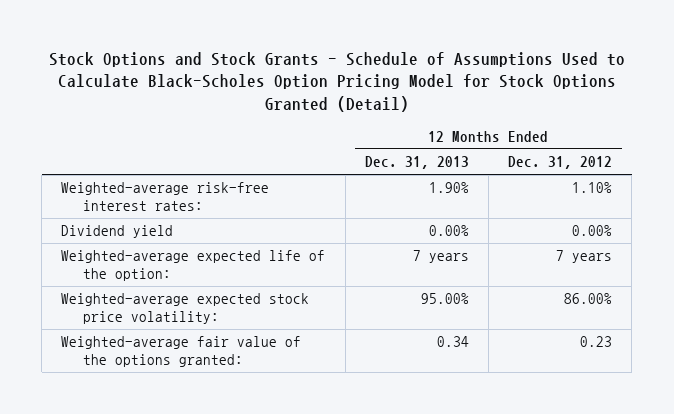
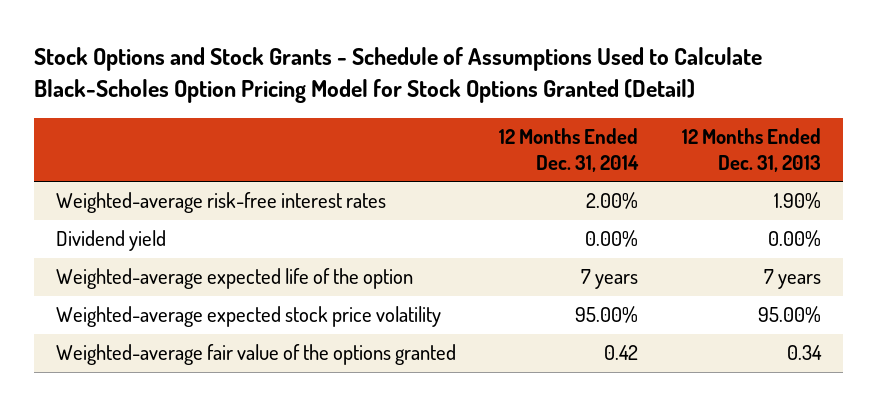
[508,156,613,170] Dec. 31, 2012 -> none
none -> [499,128,640,172] 12 Months Ended Dec. 31, 2014
[61,182,270,211] Weighted-average risk-free interest rates: -> [55,192,386,214] Weighted-average risk-free interest rates
[61,250,326,281] Weighted-average expected life of the option: -> [55,268,413,290] Weighted-average expected life of the option
[61,293,310,324] Weighted-average expected stock price volatility: -> [55,306,441,328] Weighted-average expected stock price volatility
[61,336,302,367] Weighted-average fair value of the options granted: -> [55,344,456,366] Weighted-average fair value of the options granted

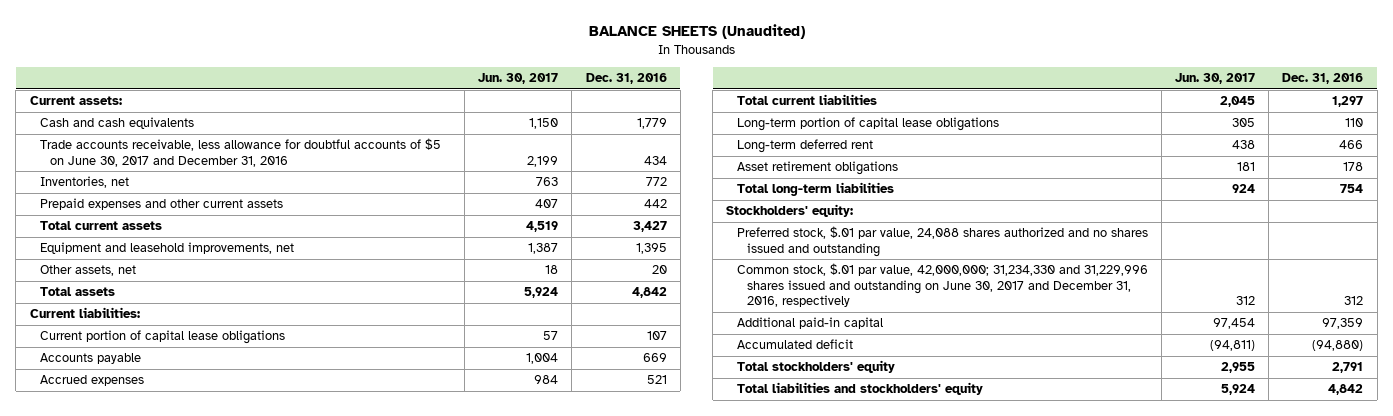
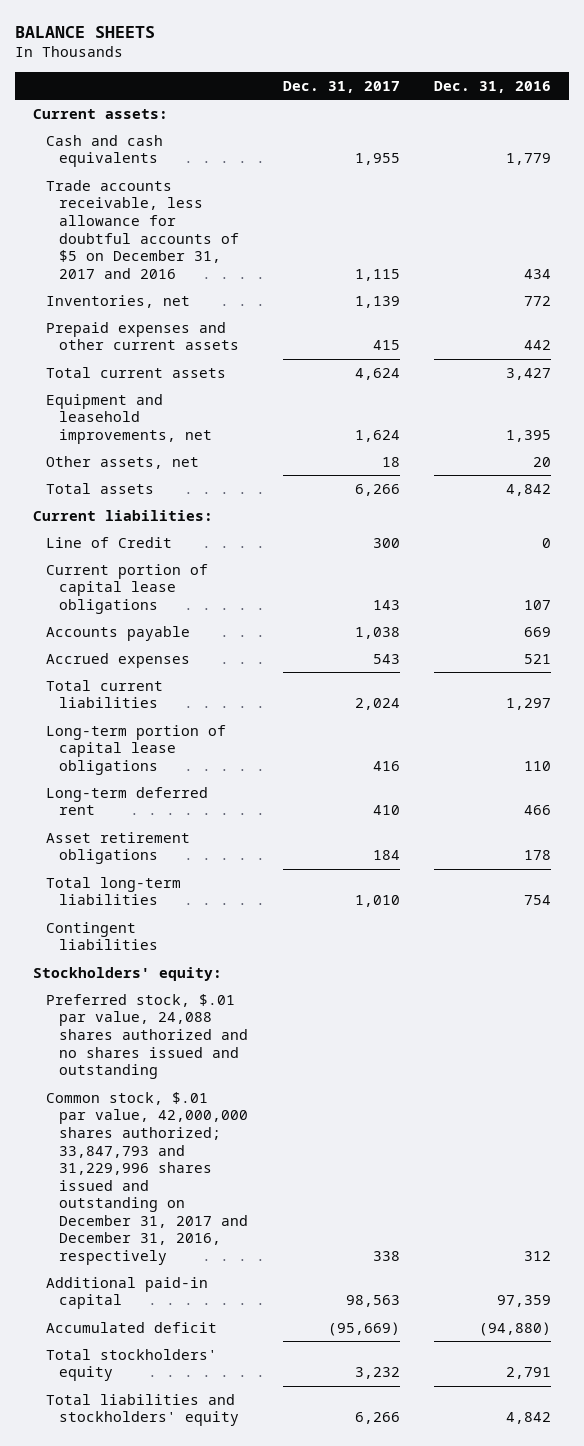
[588,24,805,40] BALANCE SHEETS (Unaudited) -> [15,25,156,38] BALANCE SHEETS
[478,73,559,85] Jun. 30, 2017 -> none
none -> [282,80,400,93] Dec. 31, 2017
[39,138,441,167] Trade accounts receivable, less allowance for doubtful accounts of $5 on June 30, 2017 and December 31, 2016 -> [45,179,239,279] Trade accounts receivable, less allowance for doubtful accounts of $5 on December 31, 2017 and 2016
none -> [45,536,172,548] Line of Credit
none -> [45,921,158,951] Contingent liabilities
[736,263,1148,308] Common stock, $.01 par value, 42,000,000; 31,234,330 and 31,229,996 shares issued and outstanding on June 30, 2017 and December 31, 2016, respectively -> [45,1091,248,1265] Common stock, $.01 par value, 42,000,000 shares authorized; 33,847,793 and 31,229,996 shares issued and outstanding on December 31, 2017 and December 31, 2016, respectively

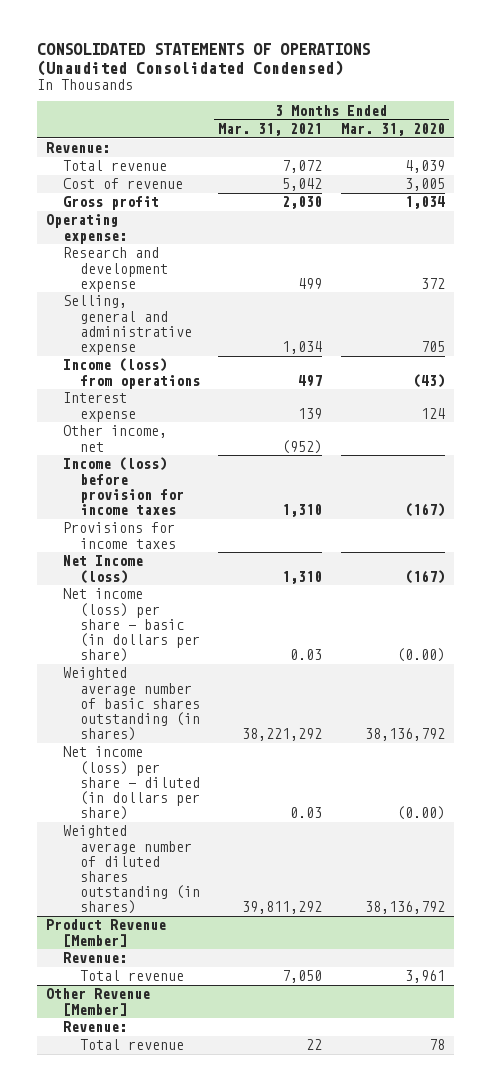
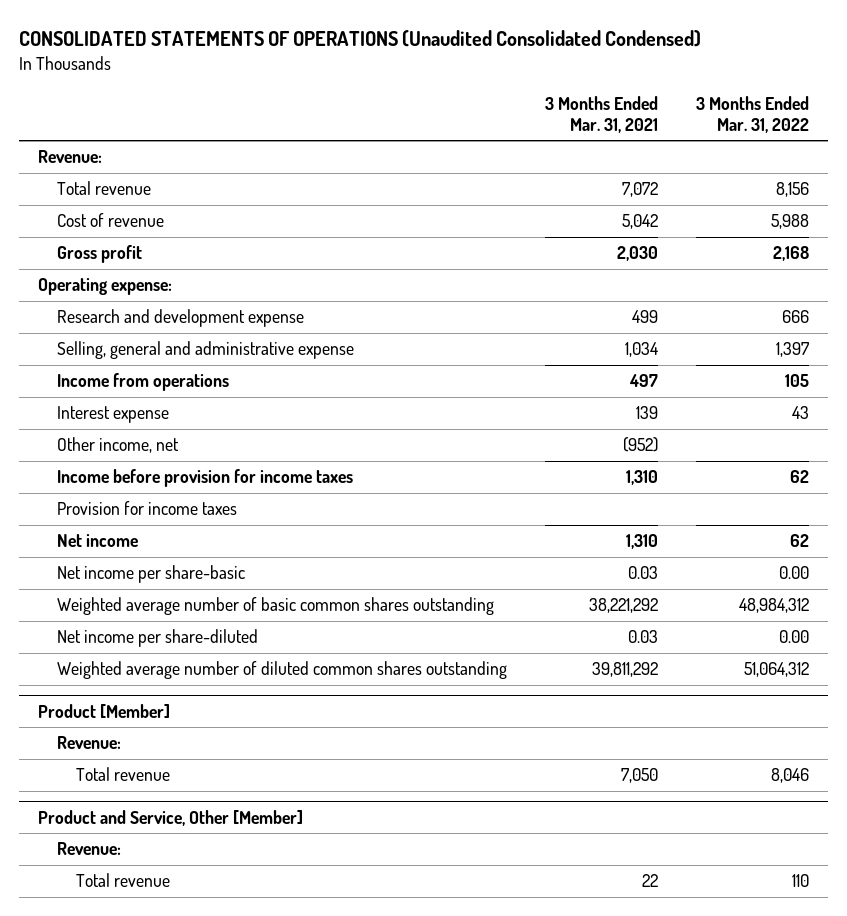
[340,122,445,136] Mar. 31, 2020 -> none
none -> [696,95,810,133] 3 Months Ended Mar. 31, 2022
[63,358,200,389] Income (loss) from operations -> [57,373,230,392] Income from operations
[63,457,184,515] Income (loss) before provision for income taxes -> [57,469,354,488] Income before provision for income taxes
[63,522,176,549] Provisions for income taxes -> [57,501,238,516] Provision for income taxes
[63,555,144,584] Net Income (loss) -> [57,534,139,548] Net income
[63,588,200,663] Net income (loss) per share - basic (in dollars per share) -> [57,565,246,584] Net income per share-basic
[63,667,200,742] Weighted average number of basic shares outstanding (in shares) -> [57,597,495,616] Weighted average number of basic common shares outstanding
[63,746,200,821] Net income (loss) per share - diluted (in dollars per share) -> [57,629,259,648] Net income per share-diluted
[63,825,200,915] Weighted average number of diluted shares outstanding (in shares) -> [57,661,508,680] Weighted average number of diluted common shares outstanding
[46,919,167,947] Product Revenue [Member] -> [38,703,171,718] Product [Member]
[46,988,151,1016] Other Revenue [Member] -> [38,809,304,826] Product and Service, Other [Member]

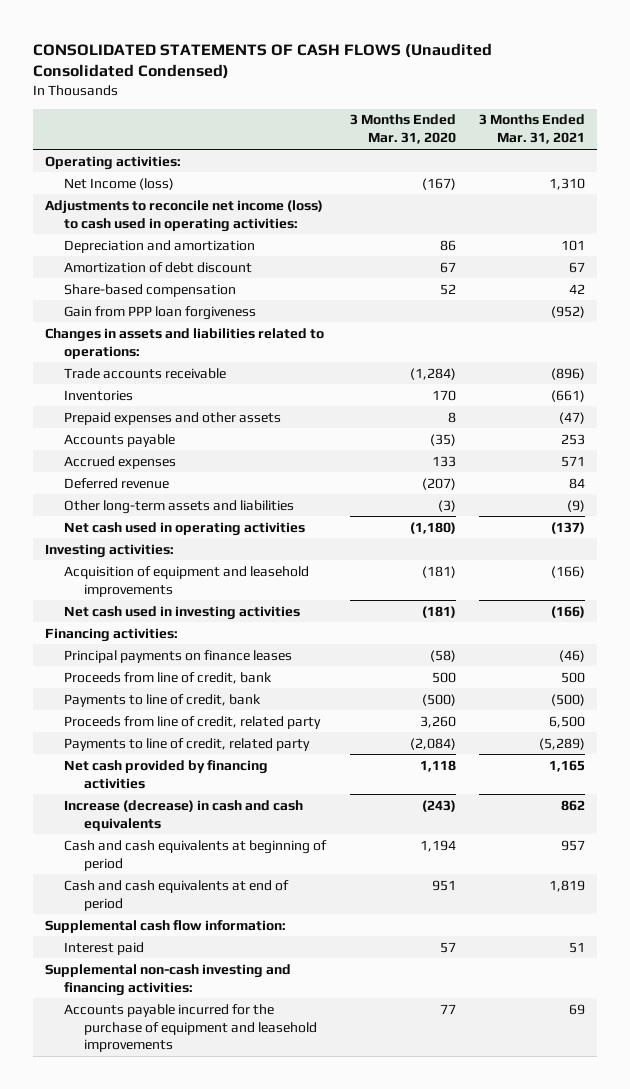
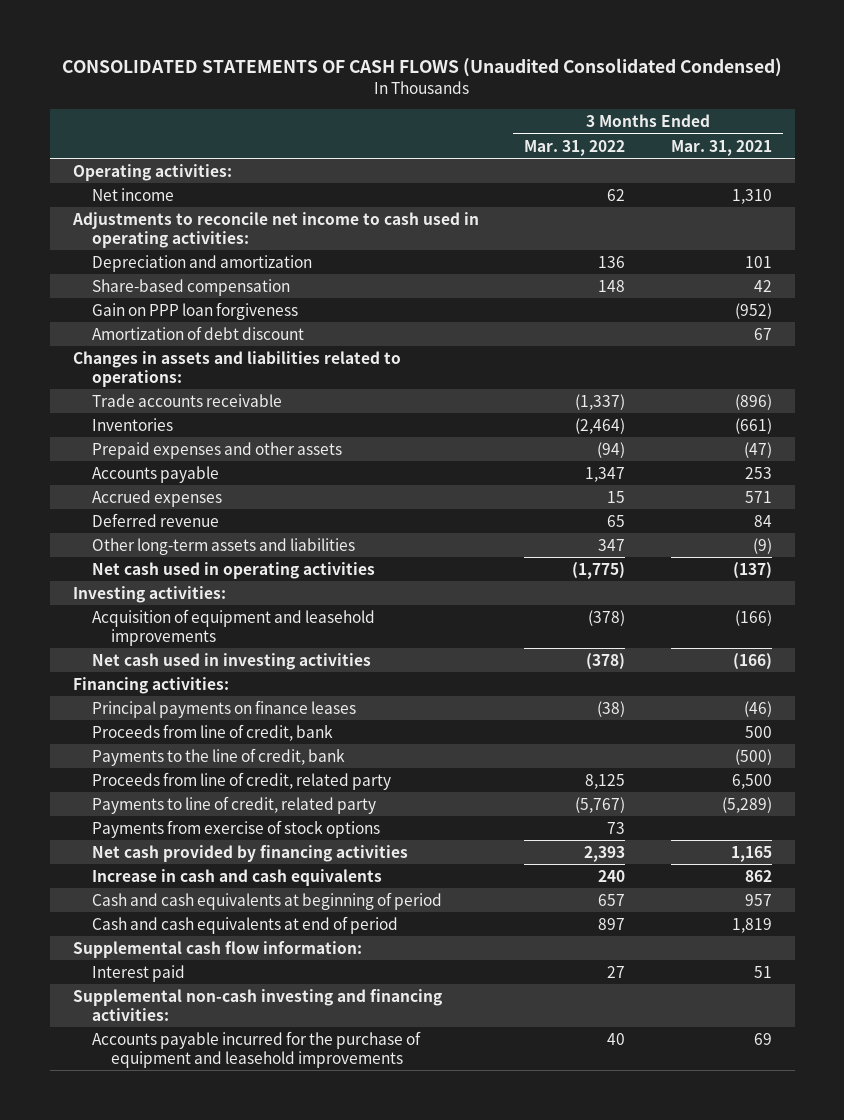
[349,114,456,145] 3 Months Ended Mar. 31, 2020 -> none
none -> [524,139,626,156] Mar. 31, 2022
[64,177,175,190] Net Income (loss) -> [92,187,175,201] Net income
[44,199,323,232] Adjustments to reconcile net income (loss) to cash used in operating activities: -> [71,211,479,248] Adjustments to reconcile net income to cash used in operating activities:
[64,305,257,320] Gain from PPP loan forgiveness -> [92,301,299,320] Gain on PPP loan forgiveness
[64,261,253,273] Amortization of debt discount -> [92,325,305,340] Amortization of debt discount
[64,693,262,707] Payments to line of credit, bank -> [92,747,346,766] Payments to the line of credit, bank
none -> [92,819,381,838] Payments from exercise of stock options
[64,799,304,831] Increase (decrease) in cash and cash equivalents -> [92,868,383,886] Increase in cash and cash equivalents

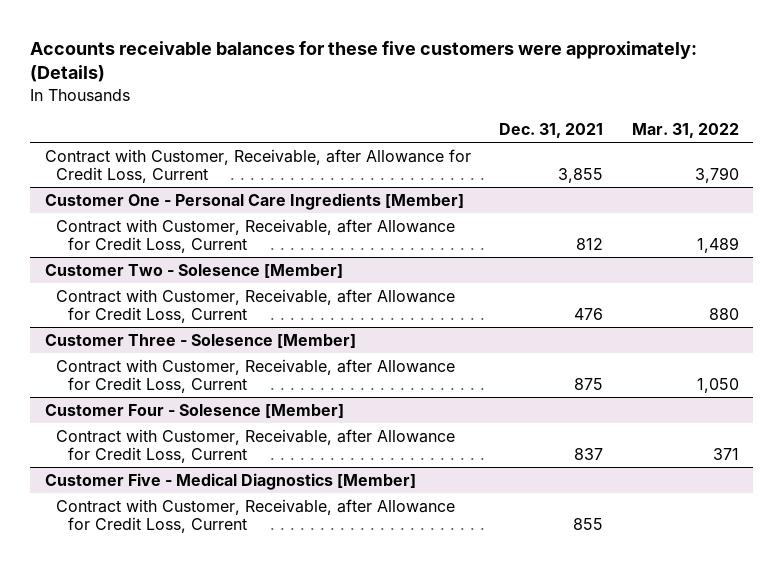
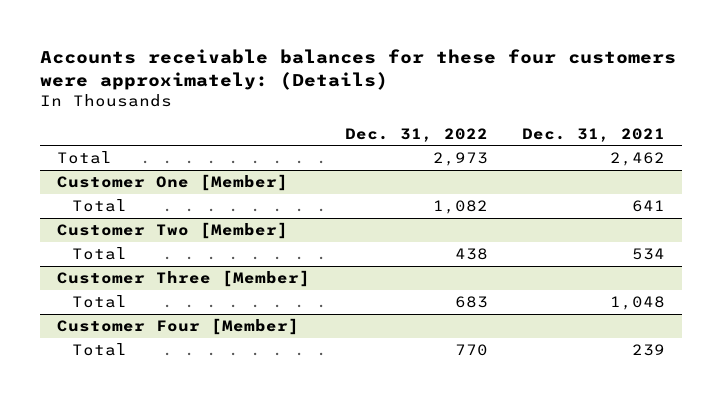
[30,40,698,83] Accounts receivable balances for these five customers were approximately: (Details) -> [40,49,677,91] Accounts receivable balances for these four customers were approximately: (Details)
[632,123,740,139] Mar. 31, 2022 -> none
none -> [344,127,488,142] Dec. 31, 2022
[44,148,471,184] Contract with Customer, Receivable, after Allowance for Credit Loss, Current -> none
[56,218,456,254] Contract with Customer, Receivable, after Allowance for Credit Loss, Current -> none
[56,288,456,324] Contract with Customer, Receivable, after Allowance for Credit Loss, Current -> none
[56,358,456,394] Contract with Customer, Receivable, after Allowance for Credit Loss, Current -> none
[56,428,456,464] Contract with Customer, Receivable, after Allowance for Credit Loss, Current -> none
[44,472,416,490] Customer Five - Medical Diagnostics [Member] -> none
[56,498,456,534] Contract with Customer, Receivable, after Allowance for Credit Loss, Current -> none
none -> [57,151,113,165] Total
[44,192,464,210] Customer One - Personal Care Ingredients [Member] -> [57,174,289,192] Customer One [Member]
none -> [71,199,127,213] Total
[44,263,343,278] Customer Two - Solesence [Member] -> [57,222,289,240] Customer Two [Member]
none -> [71,247,127,261] Total
[44,333,356,348] Customer Three - Solesence [Member] -> [57,270,311,288] Customer Three [Member]
none -> [71,295,127,309] Total
[44,403,344,418] Customer Four - Solesence [Member] -> [57,318,300,336] Customer Four [Member]
none -> [71,343,127,357] Total

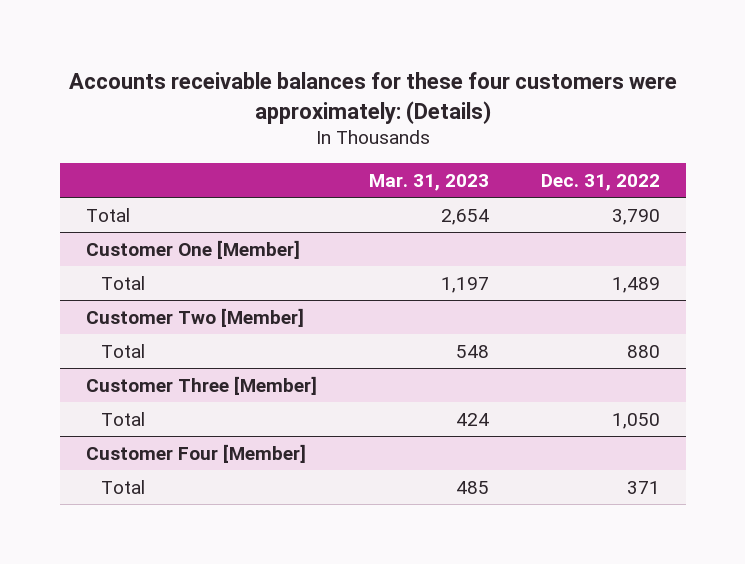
[521,127,665,142] Dec. 31, 2021 -> none
none -> [368,174,489,192] Mar. 31, 2023
[432,152,488,167] 2,973 -> [611,208,660,225] 3,790
[432,200,488,215] 1,082 -> [611,276,660,293] 1,489
[454,248,488,261] 438 -> [626,344,660,358] 880
[454,296,488,309] 683 -> [611,412,660,429] 1,050
[454,344,488,357] 770 -> [626,480,660,494] 371

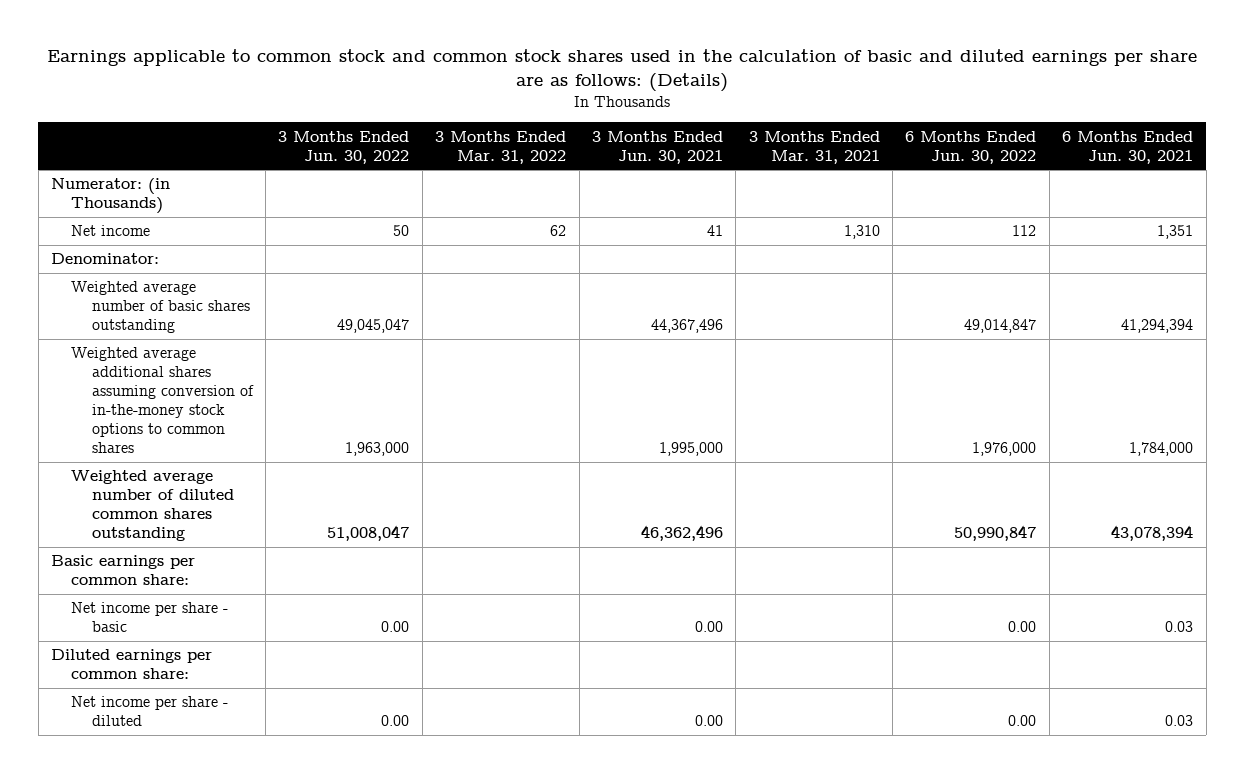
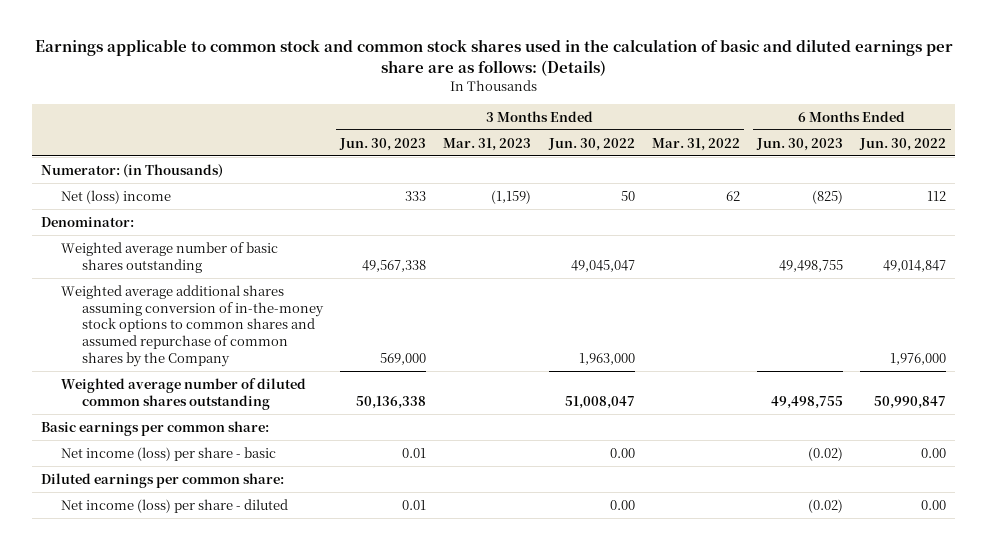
[591,130,723,164] 3 Months Ended Jun. 30, 2021 -> none
[748,130,880,164] 3 Months Ended Mar. 31, 2021 -> none
[1062,130,1194,164] 6 Months Ended Jun. 30, 2021 -> none
none -> [338,137,426,151] Jun. 30, 2023
none -> [443,137,532,151] Mar. 31, 2023
none -> [756,137,844,151] Jun. 30, 2023
[71,225,151,237] Net income -> [61,189,172,204] Net (loss) income
[71,347,254,454] Weighted average additional shares assuming conversion of in-the-money stock options to common shares -> [61,284,324,367] Weighted average additional shares assuming conversion of in-the-money stock options to common shares and assumed repurchase of common shares by the Company
[71,602,229,633] Net income per share - basic -> [61,446,277,461] Net income (loss) per share - basic
[71,696,229,727] Net income per share - diluted -> [61,498,289,513] Net income (loss) per share - diluted

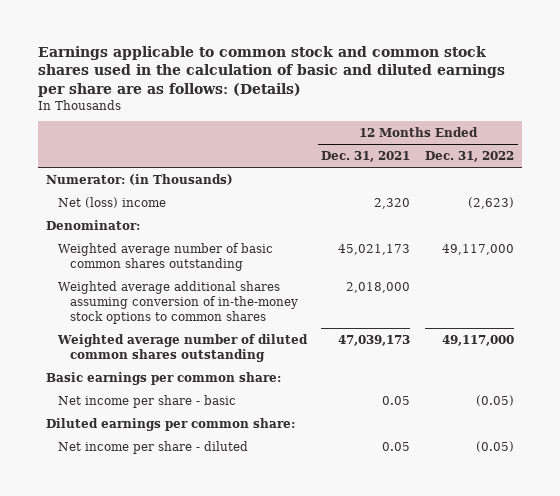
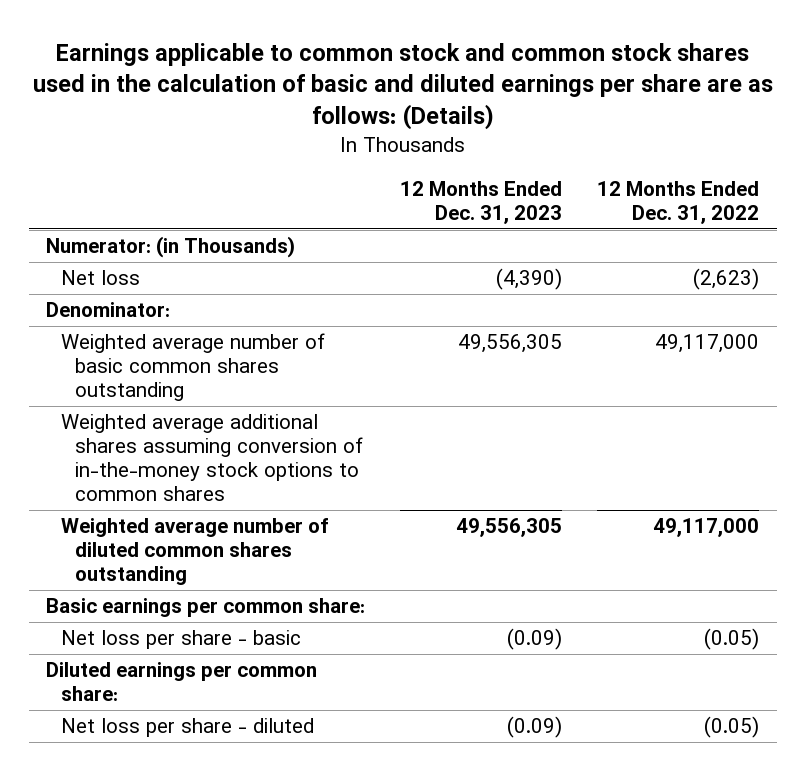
[321,151,411,163] Dec. 31, 2021 -> none
none -> [400,181,563,224] 12 Months Ended Dec. 31, 2023
[57,196,166,208] Net (loss) income -> [60,270,140,286] Net loss
[57,394,236,408] Net income per share - basic -> [60,630,301,650] Net loss per share - basic
[57,440,248,454] Net income per share - diluted -> [60,718,314,738] Net loss per share - diluted

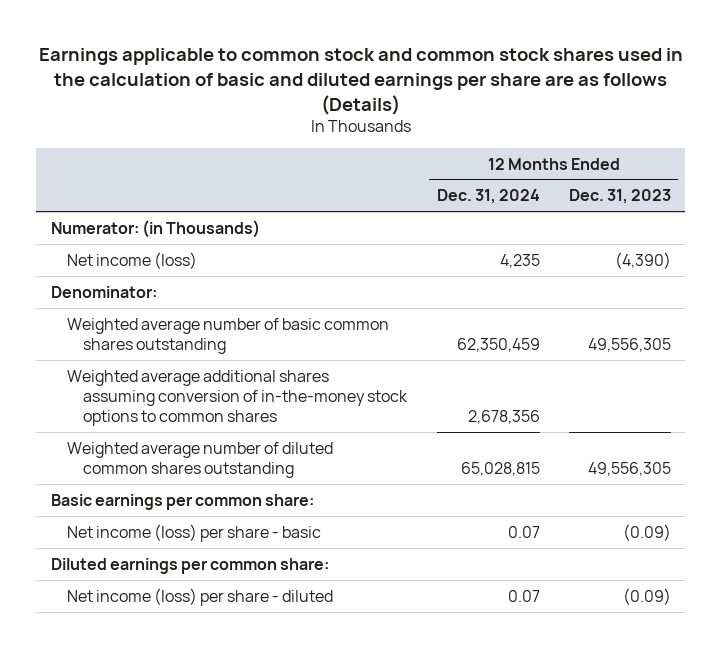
[32,42,773,131] Earnings applicable to common stock and common stock shares used in the calculation of basic and diluted earnings per share are as follows: (Details) -> [38,47,683,115] Earnings applicable to common stock and common stock shares used in the calculation of basic and diluted earnings per share are as follows (Details)
[597,181,760,224] 12 Months Ended Dec. 31, 2022 -> none
none -> [436,189,540,205] Dec. 31, 2024
[60,270,140,286] Net loss -> [67,251,198,269] Net income (loss)
[60,630,301,650] Net loss per share - basic -> [67,523,322,542] Net income (loss) per share - basic
[60,718,314,738] Net loss per share - diluted -> [67,587,334,606] Net income (loss) per share - diluted

